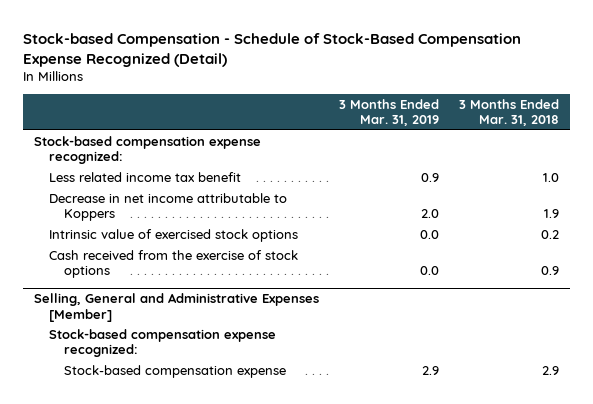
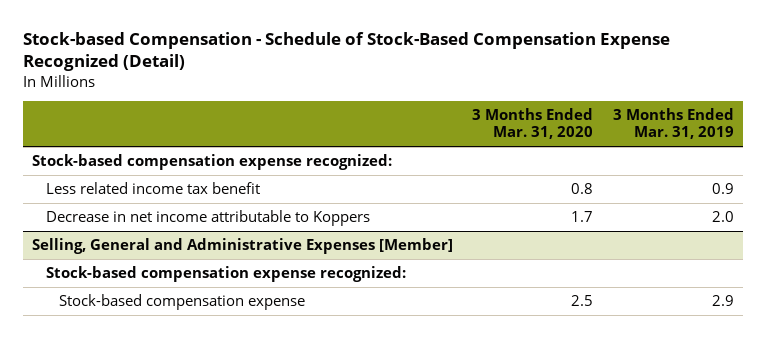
[459,98,560,127] 3 Months Ended Mar. 31, 2018 -> none
none -> [472,108,594,140] 3 Months Ended Mar. 31, 2020
[49,228,299,242] Intrinsic value of exercised stock options -> none
[49,249,299,279] Cash received from the exercise of stock options -> none

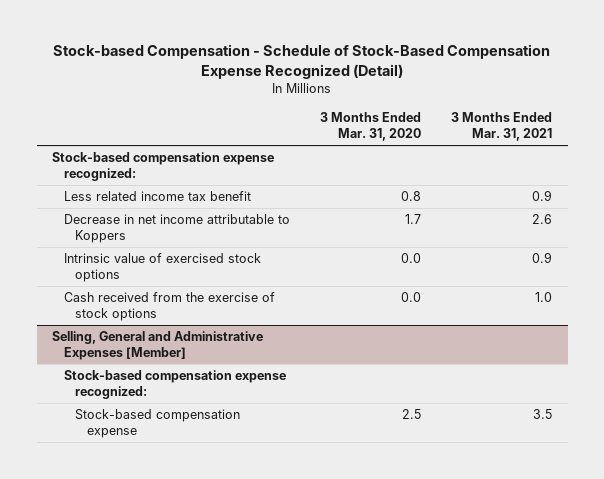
[612,108,734,140] 3 Months Ended Mar. 31, 2019 -> none
none -> [451,112,553,142] 3 Months Ended Mar. 31, 2021
none -> [63,253,261,283] Intrinsic value of exercised stock options
none -> [63,292,275,322] Cash received from the exercise of stock options

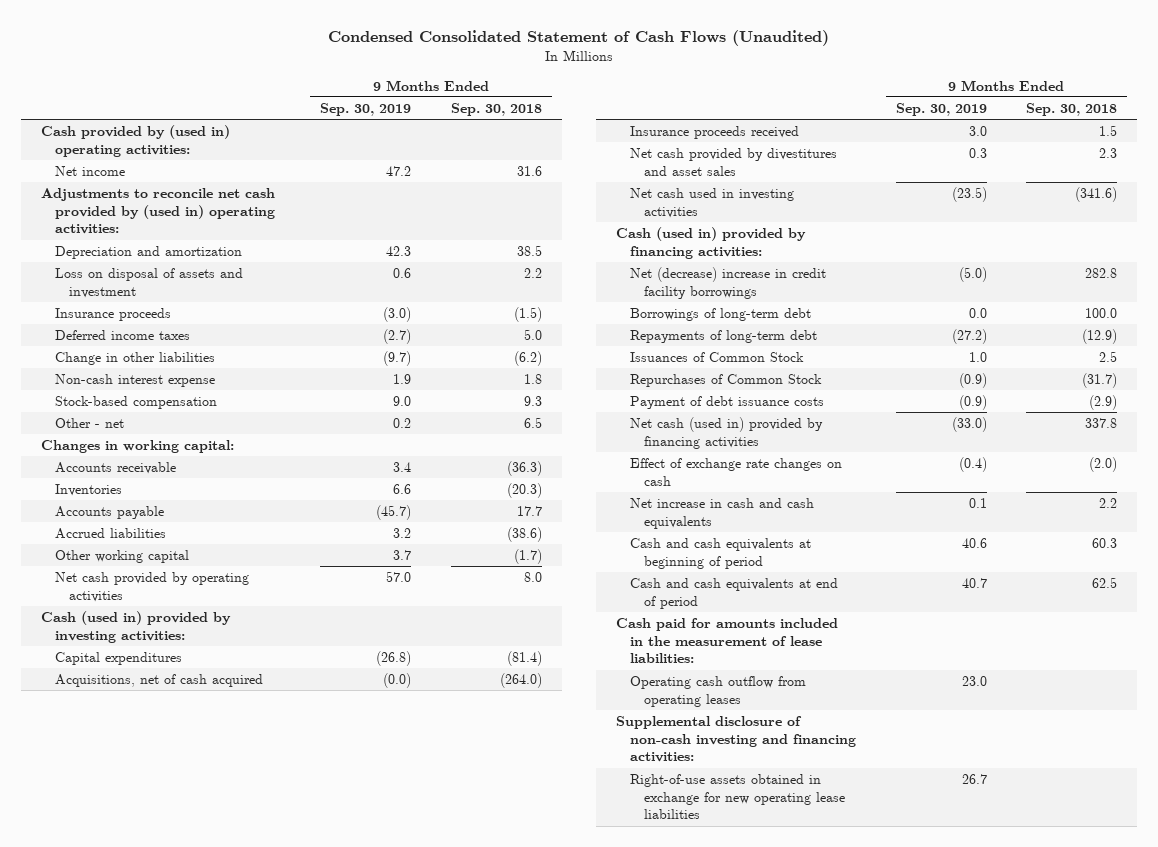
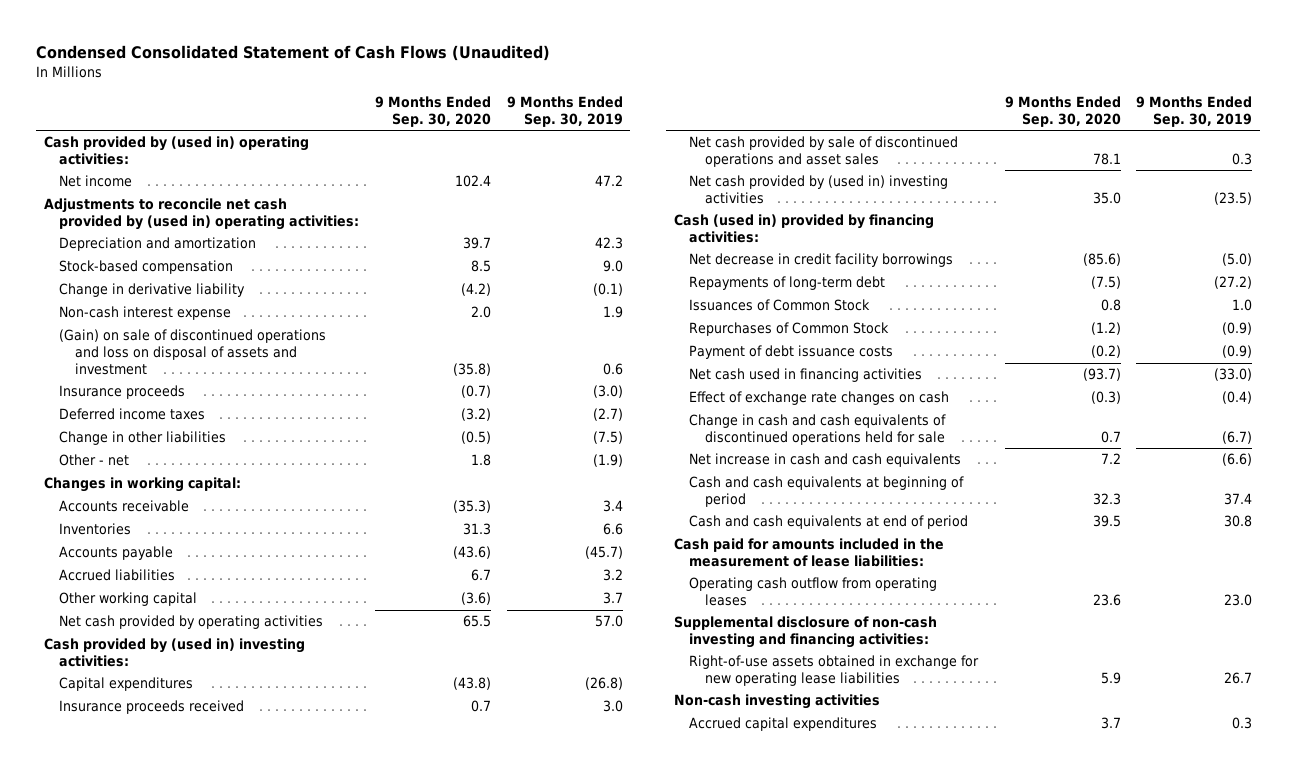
[450,102,542,116] Sep. 30, 2018 -> none
none -> [374,96,491,128] 9 Months Ended Sep. 30, 2020
[54,395,217,409] Stock-based compensation -> [59,260,234,275] Stock-based compensation
none -> [59,283,246,298] Change in derivative liability
[54,373,215,387] Non-cash interest expense -> [59,306,232,321] Non-cash interest expense
[54,267,243,298] Loss on disposal of assets and investment -> [59,329,327,375] (Gain) on sale of discontinued operations and loss on disposal of assets and investment
[383,350,412,366] (9.7) -> [592,431,623,445] (7.5)
[393,417,412,428] 0.2 -> [592,454,623,468] (1.9)
[40,610,231,643] Cash (used in) provided by investing activities: -> [43,638,305,668] Cash provided by (used in) investing activities:
[54,673,263,687] Acquisitions, net of cash acquired -> none
[630,147,838,176] Net cash provided by divestitures and asset sales -> [689,136,959,168] Net cash provided by sale of discontinued operations and asset sales
[630,187,795,218] Net cash used in investing activities -> [689,175,949,205] Net cash provided by (used in) investing activities
[630,307,812,321] Borrowings of long-term debt -> none
[630,266,827,299] Net (decrease) increase in credit facility borrowings -> [689,253,954,268] Net decrease in credit facility borrowings
[630,416,824,449] Net cash (used in) provided by financing activities -> [689,368,923,383] Net cash used in financing activities
none -> [689,414,947,446] Change in cash and cash equivalents of discontinued operations held for sale
[968,497,987,508] 0.1 -> [1222,453,1253,467] (6.6)
[961,537,987,548] 40.6 -> [1224,493,1253,506] 37.4
[961,577,987,588] 40.7 -> [1224,515,1253,528] 30.8
none -> [673,694,880,710] Non-cash investing activities
none -> [689,717,878,732] Accrued capital expenditures

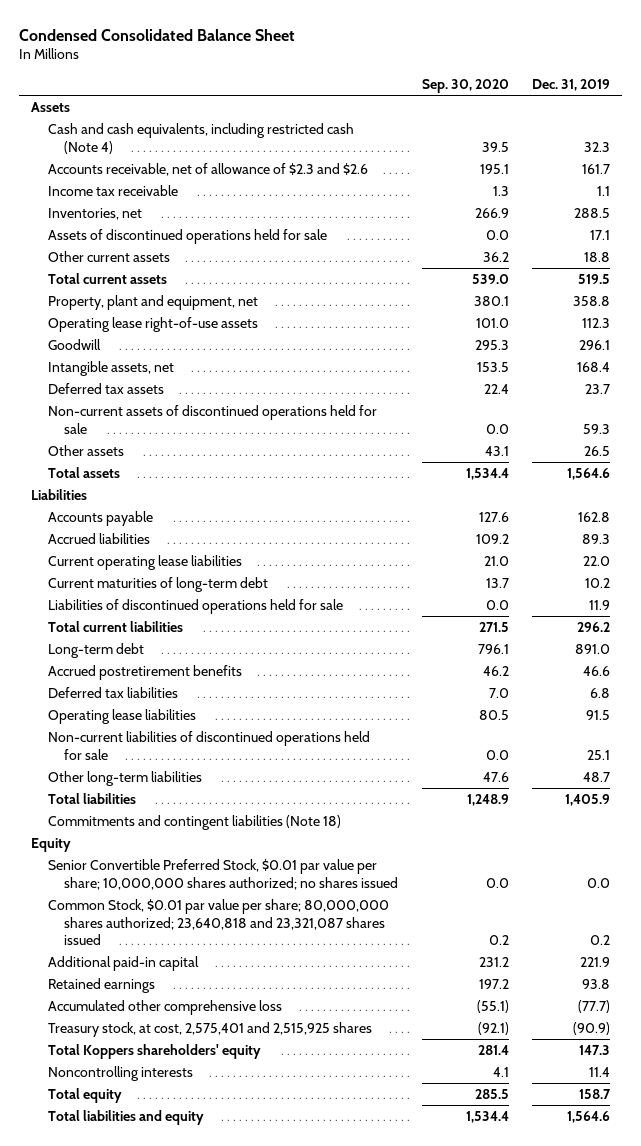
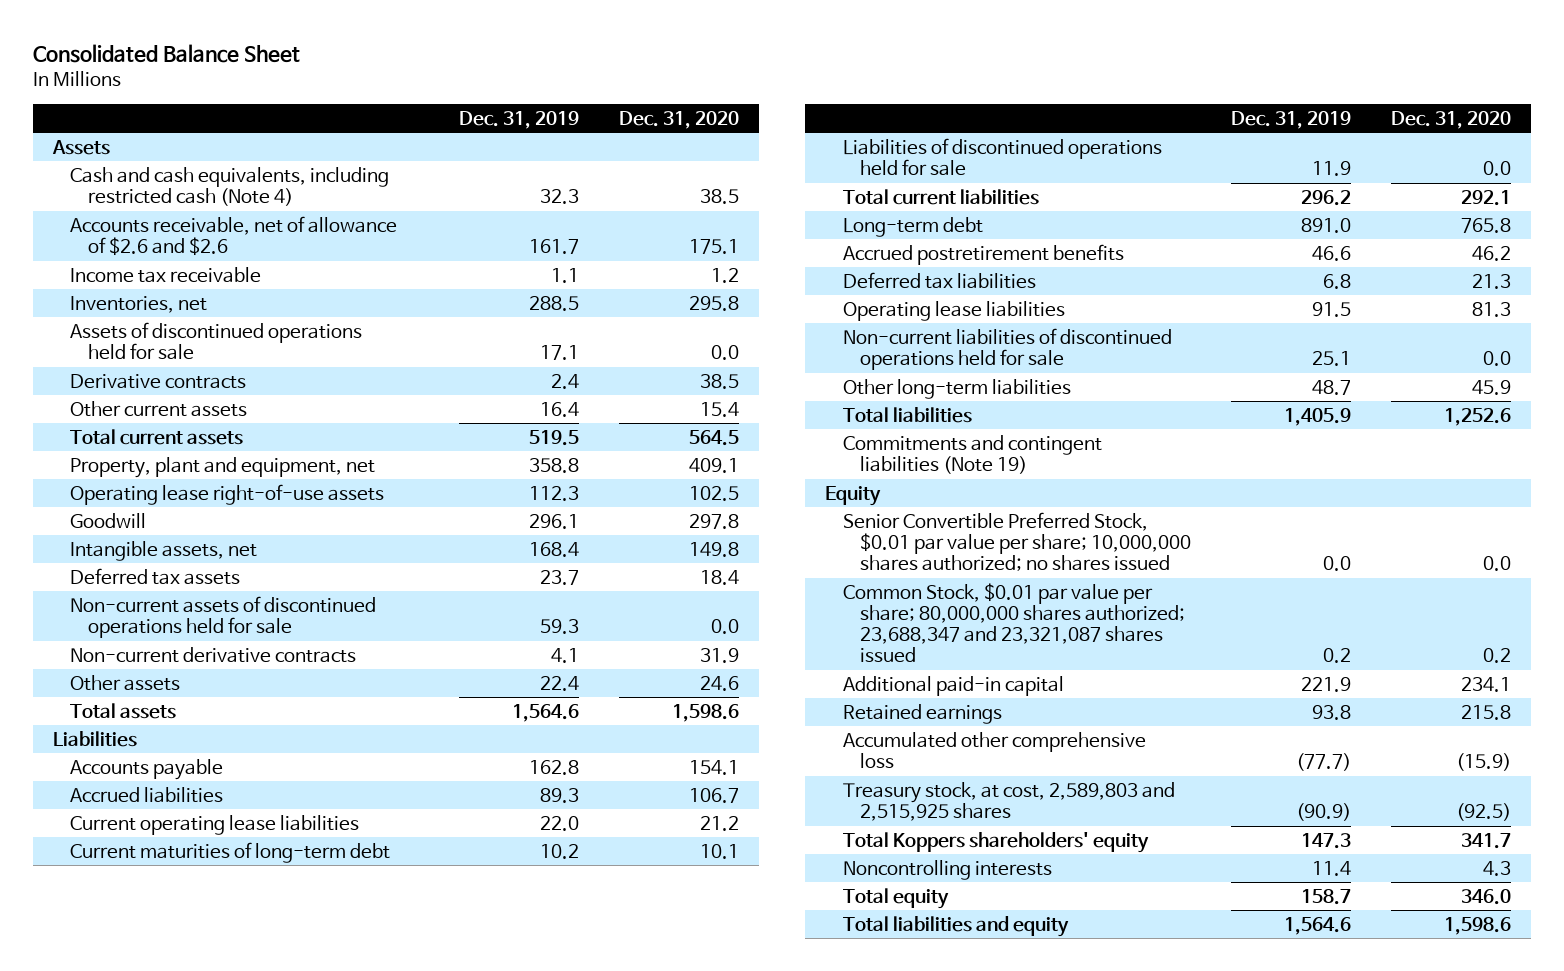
[19,28,296,41] Condensed Consolidated Balance Sheet -> [32,44,300,64] Consolidated Balance Sheet
[421,79,509,94] Sep. 30, 2020 -> none
none -> [619,110,740,129] Dec. 31, 2020
[47,163,368,177] Accounts receivable, net of allowance of $2.3 and $2.6 -> [70,215,398,256] Accounts receivable, net of allowance of $2.6 and $2.6
none -> [70,373,247,389] Derivative contracts
[584,252,611,263] 18.8 -> [540,401,580,417] 16.4
none -> [70,646,357,663] Non-current derivative contracts
[584,446,611,457] 26.5 -> [540,675,580,691] 22.4
[47,815,341,831] Commitments and contingent liabilities (Note 18) -> [842,434,1102,474] Commitments and contingent liabilities (Note 19)
[47,899,389,946] Common Stock, $0.01 par value per share; 80,000,000 shares authorized; 23,640,818 and 23,321,087 shares issued -> [842,582,1186,664] Common Stock, $0.01 par value per share; 80,000,000 shares authorized; 23,688,347 and 23,321,087 shares issued
[47,1022,372,1038] Treasury stock, at cost, 2,575,401 and 2,515,925 shares -> [842,781,1175,821] Treasury stock, at cost, 2,589,803 and 2,515,925 shares

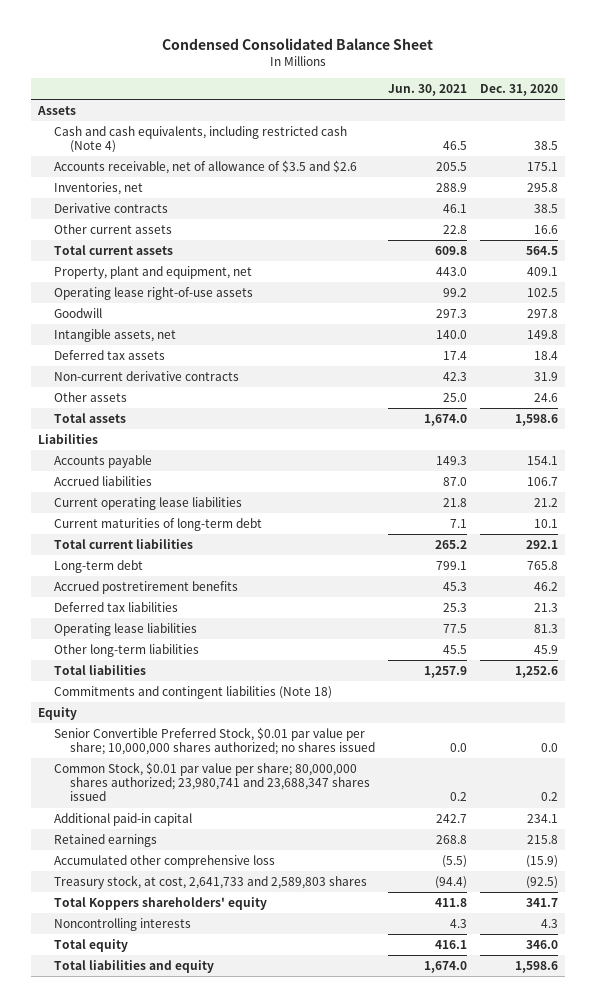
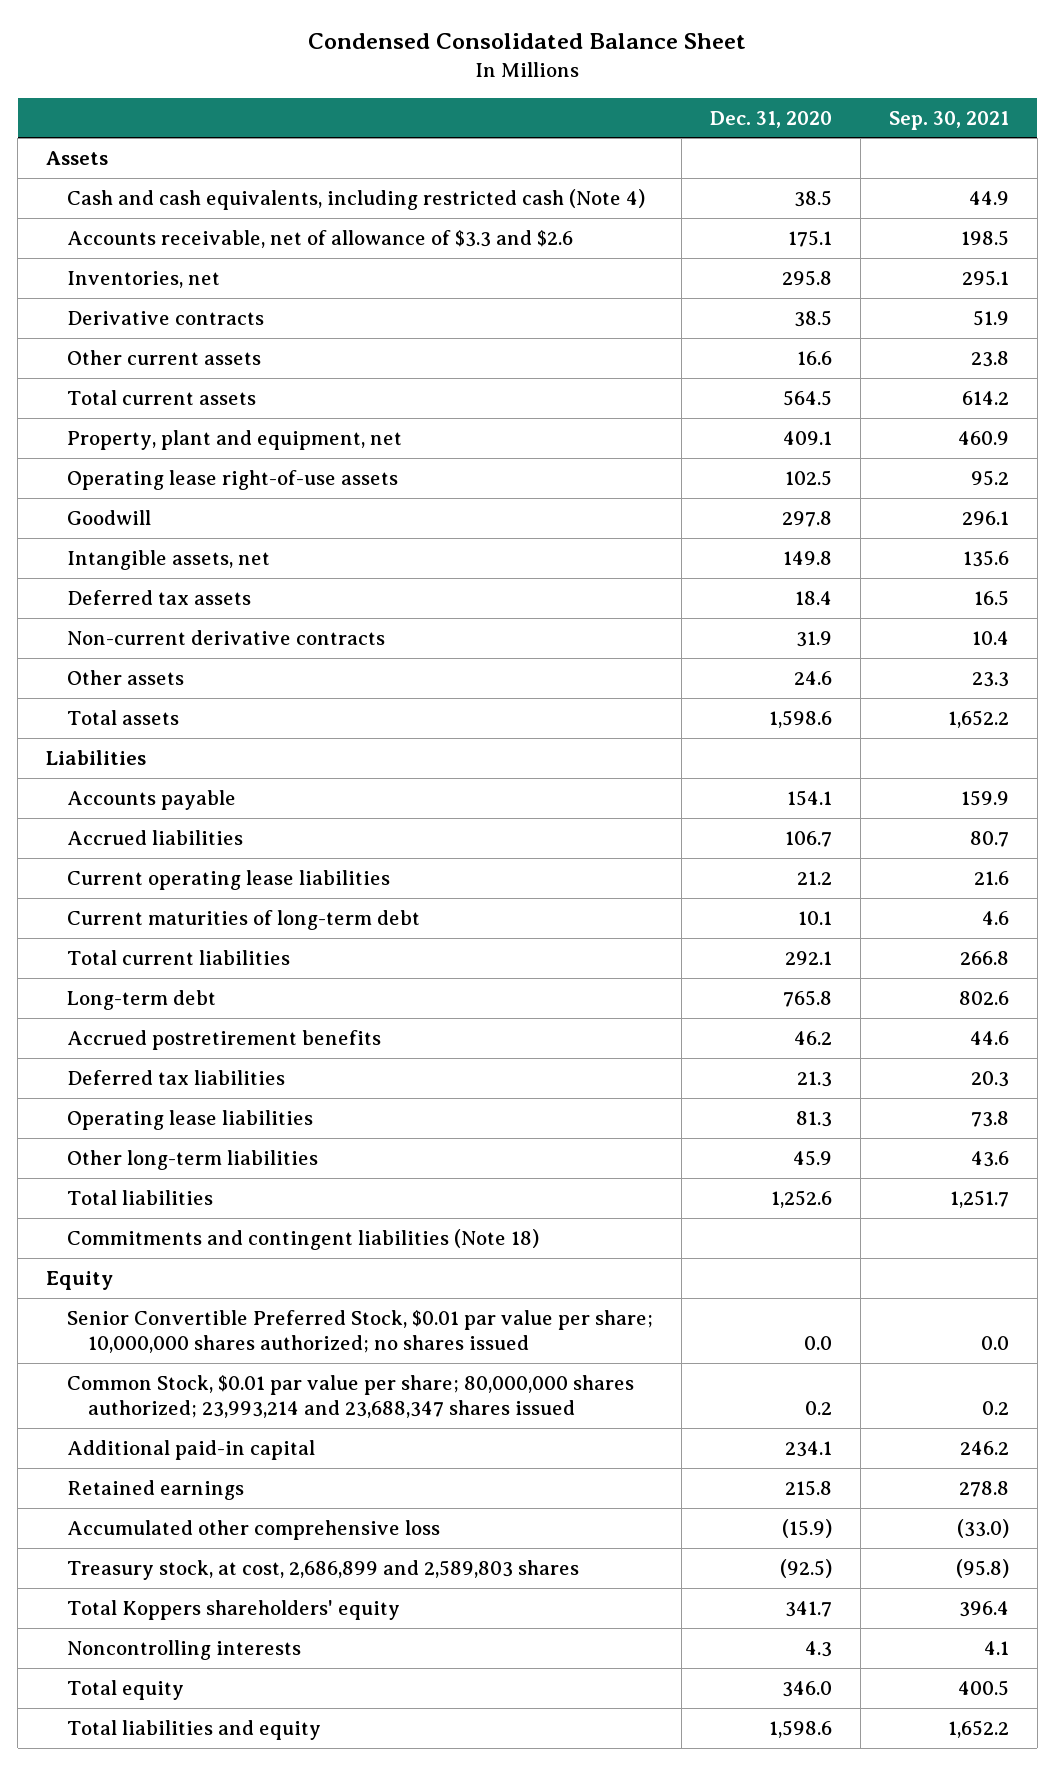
[387,84,467,97] Jun. 30, 2021 -> none
none -> [888,110,1009,130] Sep. 30, 2021
[53,159,357,174] Accounts receivable, net of allowance of $3.5 and $2.6 -> [67,229,574,248] Accounts receivable, net of allowance of $3.3 and $2.6
[53,761,370,802] Common Stock, $0.01 par value per share; 80,000,000 shares authorized; 23,980,741 and 23,688,347 shares issued -> [67,1374,635,1419] Common Stock, $0.01 par value per share; 80,000,000 shares authorized; 23,993,214 and 23,688,347 shares issued
[53,874,367,889] Treasury stock, at cost, 2,641,733 and 2,589,803 shares -> [67,1559,580,1580] Treasury stock, at cost, 2,686,899 and 2,589,803 shares

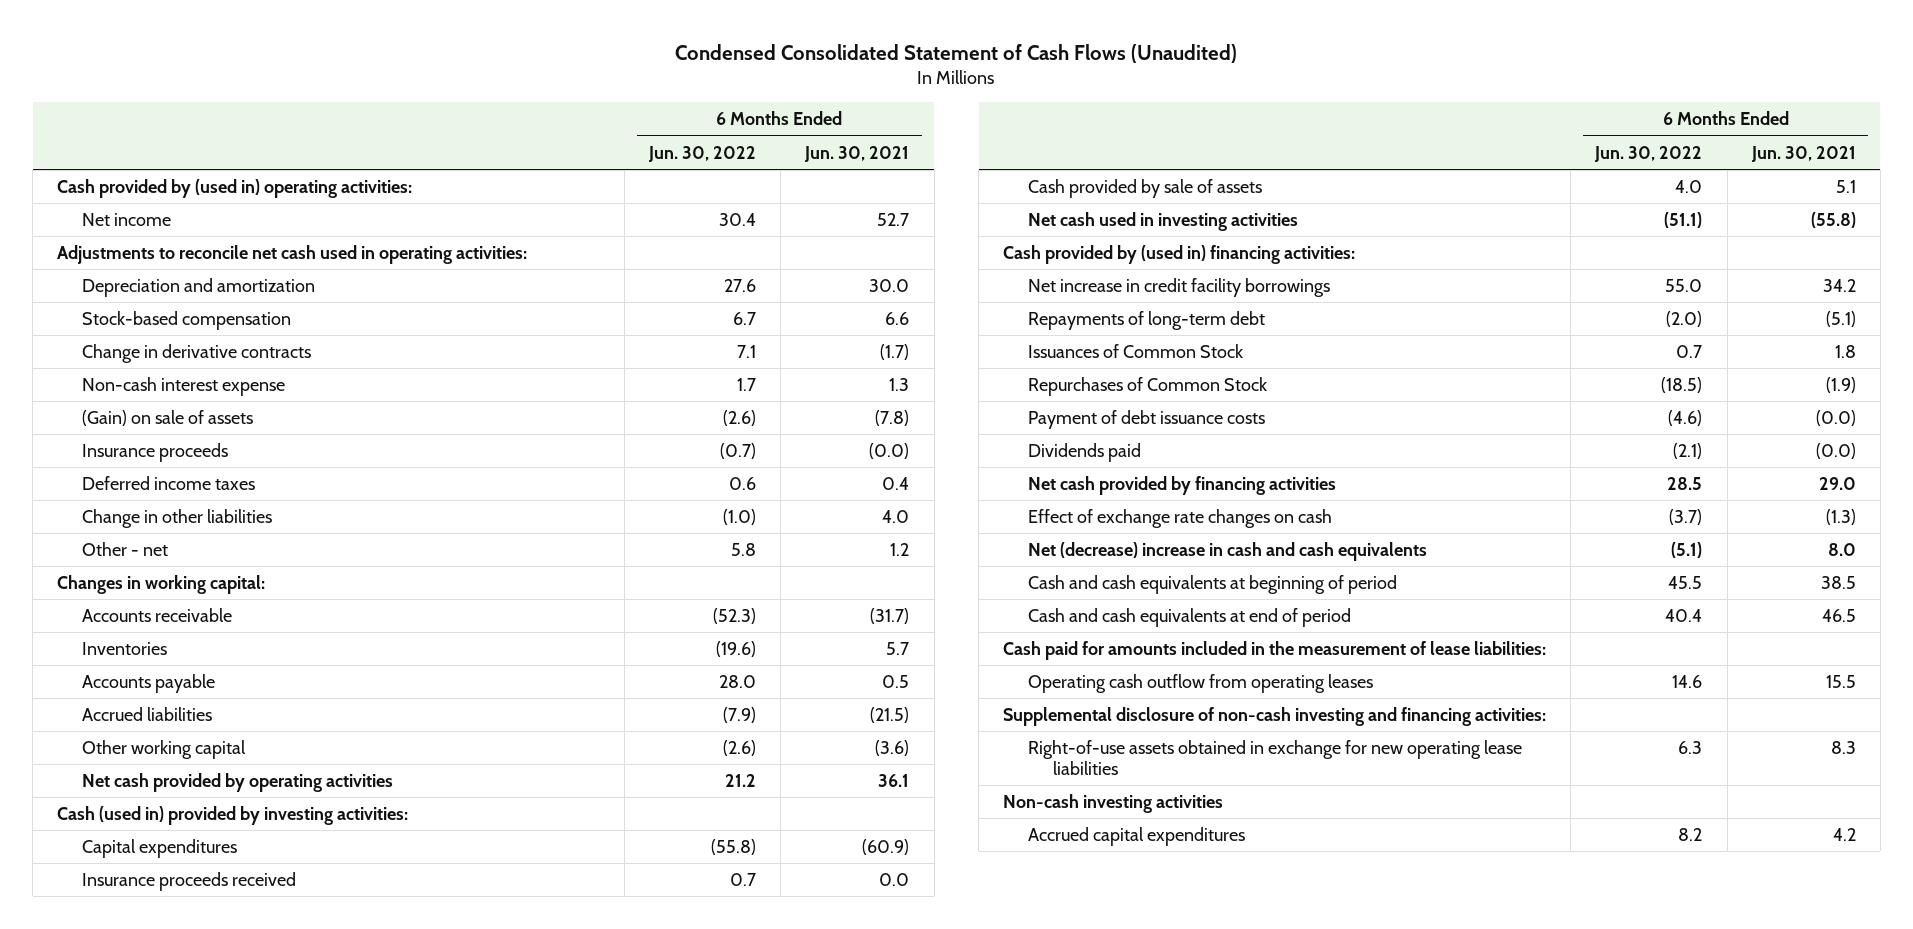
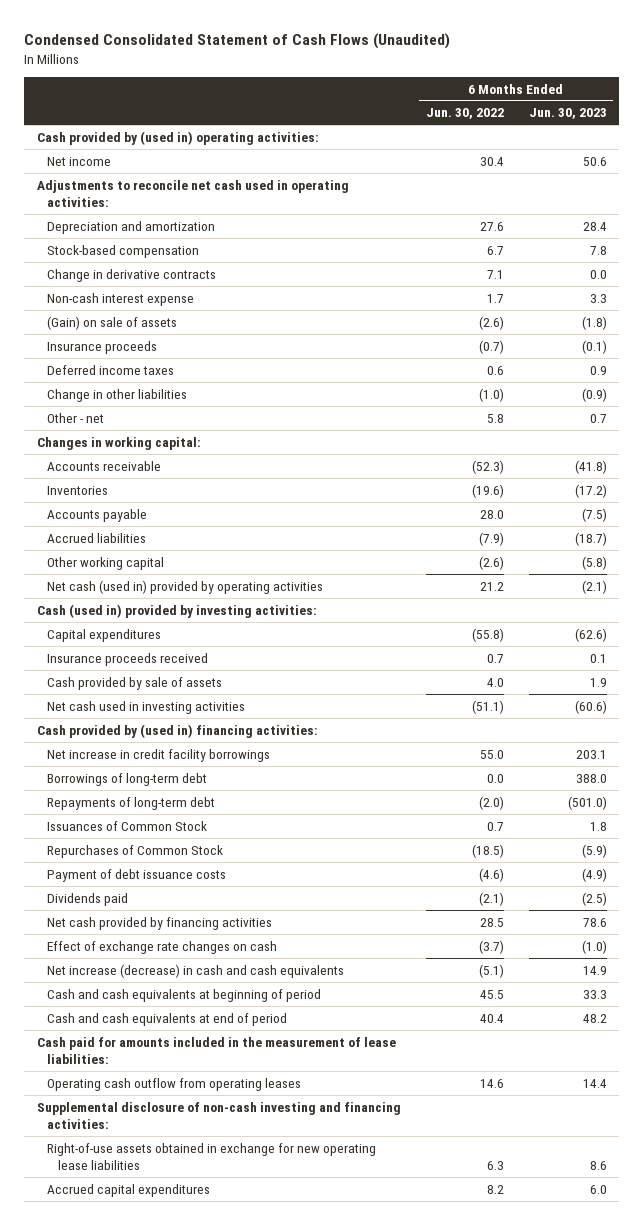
[804,145,910,162] Jun. 30, 2021 -> none
none -> [528,108,607,120] Jun. 30, 2023
[82,772,394,792] Net cash provided by operating activities -> [47,579,324,594] Net cash (used in) provided by operating activities
none -> [47,772,208,786] Borrowings of long-term debt
[1028,541,1428,561] Net (decrease) increase in cash and cash equivalents -> [47,963,345,978] Net increase (decrease) in cash and cash equivalents
[1003,793,1224,813] Non-cash investing activities -> none

